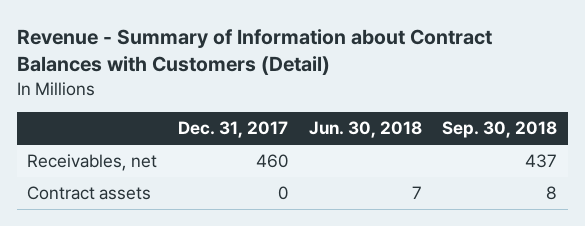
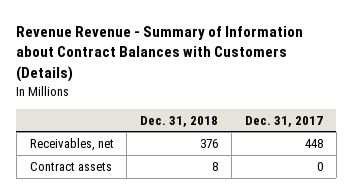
[16,29,492,76] Revenue - Summary of Information about Contract Balances with Customers (Detail) -> [16,25,304,82] Revenue Revenue - Summary of Information about Contract Balances with Customers (Details)
[308,121,422,139] Jun. 30, 2018 -> none
[442,121,558,139] Sep. 30, 2018 -> none
none -> [140,115,219,127] Dec. 31, 2018
[255,154,288,169] 460 -> [304,138,323,148] 448

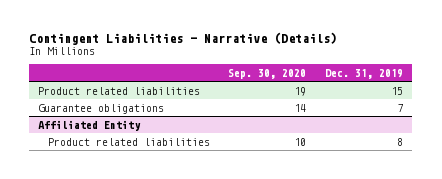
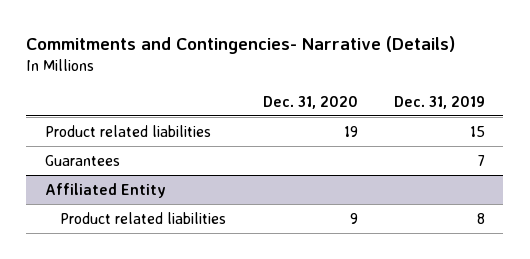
[29,32,338,46] Contingent Liabilities - Narrative (Details) -> [26,36,456,55] Commitments and Contingencies- Narrative (Details)
[228,68,307,79] Sep. 30, 2020 -> none
none -> [262,95,358,109] Dec. 31, 2020
[38,103,165,114] Guarantee obligations -> none
none -> [44,154,120,166] Guarantees

